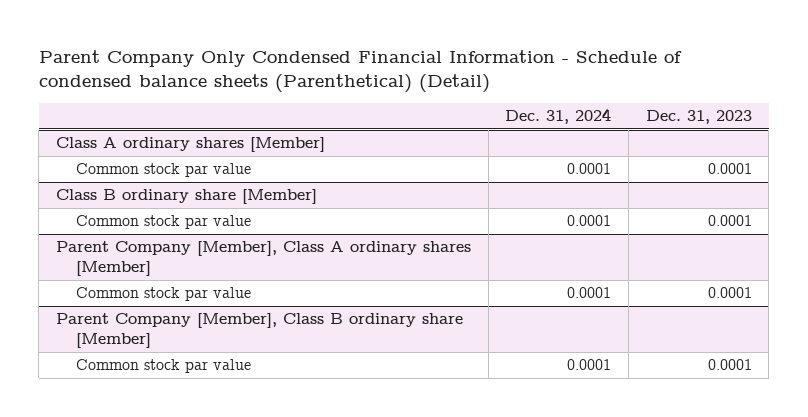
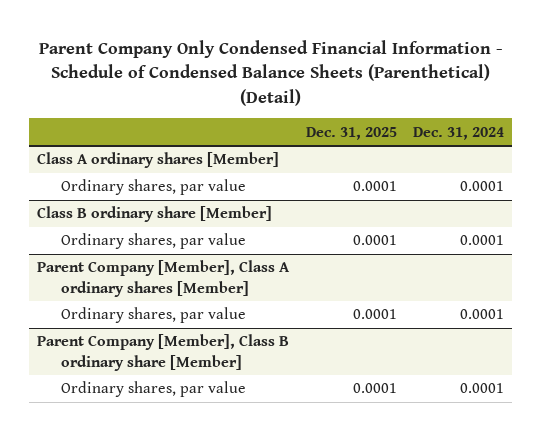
[38,50,682,94] Parent Company Only Condensed Financial Information - Schedule of condensed balance sheets (Parenthetical) (Detail) -> [38,39,503,106] Parent Company Only Condensed Financial Information - Schedule of Condensed Balance Sheets (Parenthetical) (Detail)
[645,110,752,125] Dec. 31, 2023 -> none
none -> [305,126,397,140] Dec. 31, 2025
[75,163,251,178] Common stock par value -> [60,179,246,196] Ordinary shares, par value
[75,215,251,230] Common stock par value -> [60,233,246,250] Ordinary shares, par value
[75,287,251,302] Common stock par value -> [60,307,246,324] Ordinary shares, par value
[75,359,251,374] Common stock par value -> [60,381,246,398] Ordinary shares, par value

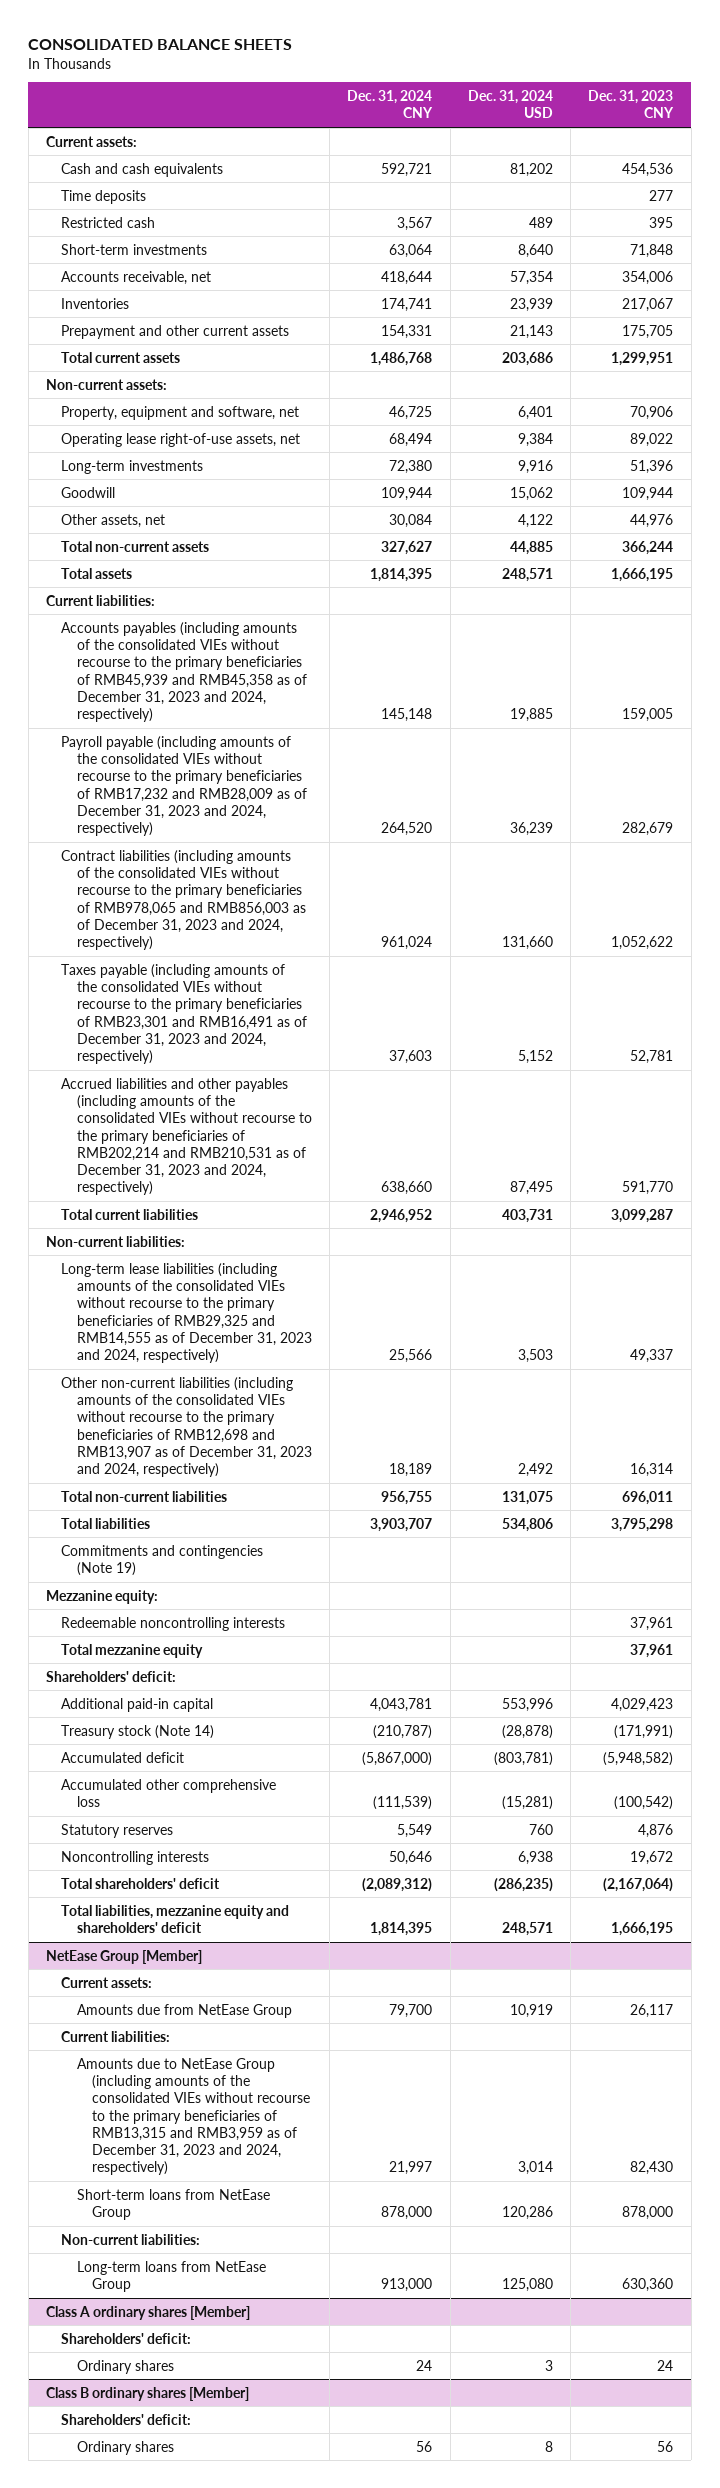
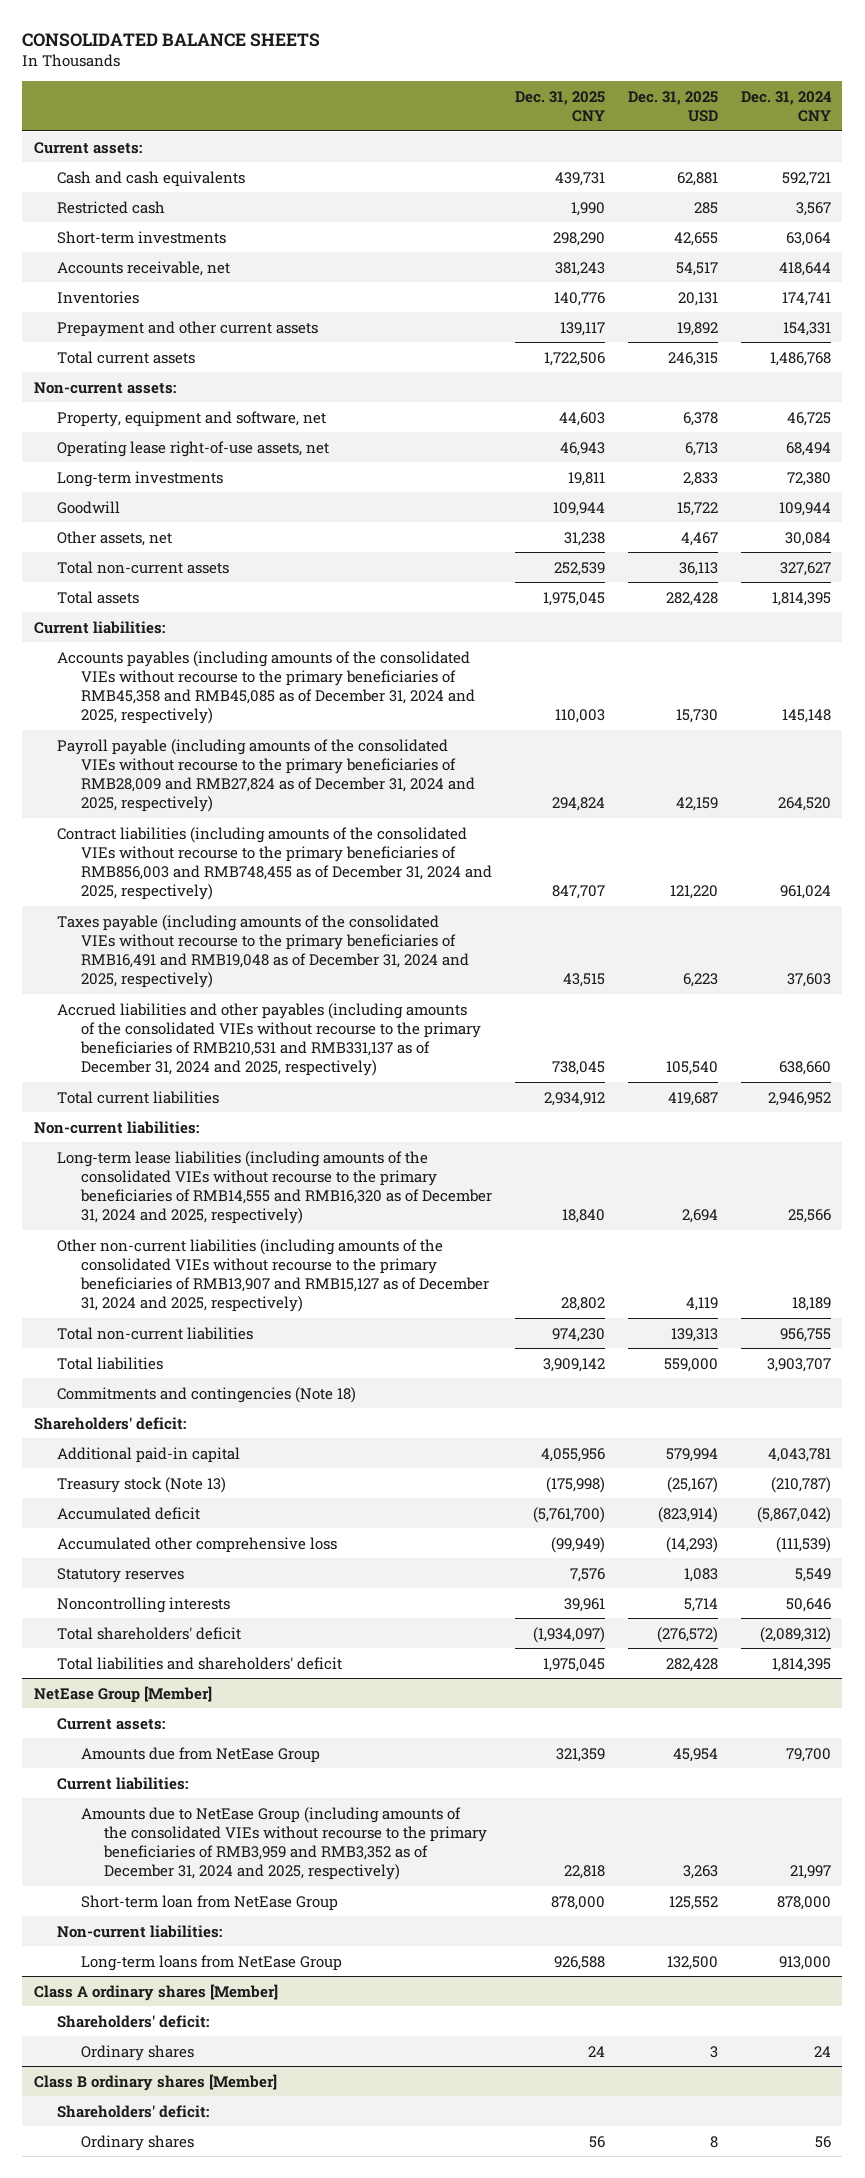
[467,90,553,119] Dec. 31, 2024 USD -> none
[588,90,675,119] Dec. 31, 2023 CNY -> none
none -> [514,91,605,123] Dec. 31, 2025 CNY
none -> [627,91,718,123] Dec. 31, 2025 USD
[61,189,147,204] Time deposits -> none
[61,621,307,723] Accounts payables (including amounts of the consolidated VIEs without recourse to the primary beneficiaries of RMB45,939 and RMB45,358 as of December 31, 2023 and 2024, respectively) -> [57,650,475,725] Accounts payables (including amounts of the consolidated VIEs without recourse to the primary beneficiaries of RMB45,358 and RMB45,085 as of December 31, 2024 and 2025, respectively)
[61,735,307,837] Payroll payable (including amounts of the consolidated VIEs without recourse to the primary beneficiaries of RMB17,232 and RMB28,009 as of December 31, 2023 and 2024, respectively) -> [57,738,475,813] Payroll payable (including amounts of the consolidated VIEs without recourse to the primary beneficiaries of RMB28,009 and RMB27,824 as of December 31, 2024 and 2025, respectively)
[61,849,306,951] Contract liabilities (including amounts of the consolidated VIEs without recourse to the primary beneficiaries of RMB978,065 and RMB856,003 as of December 31, 2023 and 2024, respectively) -> [57,826,492,901] Contract liabilities (including amounts of the consolidated VIEs without recourse to the primary beneficiaries of RMB856,003 and RMB748,455 as of December 31, 2024 and 2025, respectively)
[61,963,307,1065] Taxes payable (including amounts of the consolidated VIEs without recourse to the primary beneficiaries of RMB23,301 and RMB16,491 as of December 31, 2023 and 2024, respectively) -> [57,914,469,989] Taxes payable (including amounts of the consolidated VIEs without recourse to the primary beneficiaries of RMB16,491 and RMB19,048 as of December 31, 2024 and 2025, respectively)
[61,1077,312,1196] Accrued liabilities and other payables (including amounts of the consolidated VIEs without recourse to the primary beneficiaries of RMB202,214 and RMB210,531 as of December 31, 2023 and 2024, respectively) -> [57,1002,481,1077] Accrued liabilities and other payables (including amounts of the consolidated VIEs without recourse to the primary beneficiaries of RMB210,531 and RMB331,137 as of December 31, 2024 and 2025, respectively)
[61,1262,312,1364] Long-term lease liabilities (including amounts of the consolidated VIEs without recourse to the primary beneficiaries of RMB29,325 and RMB14,555 as of December 31, 2023 and 2024, respectively) -> [57,1150,492,1225] Long-term lease liabilities (including amounts of the consolidated VIEs without recourse to the primary beneficiaries of RMB14,555 and RMB16,320 as of December 31, 2024 and 2025, respectively)
[61,1376,312,1478] Other non-current liabilities (including amounts of the consolidated VIEs without recourse to the primary beneficiaries of RMB12,698 and RMB13,907 as of December 31, 2023 and 2024, respectively) -> [57,1238,489,1313] Other non-current liabilities (including amounts of the consolidated VIEs without recourse to the primary beneficiaries of RMB13,907 and RMB15,127 as of December 31, 2024 and 2025, respectively)
[46,1589,159,1604] Mezzanine equity: -> none
[61,1616,286,1631] Redeemable noncontrolling interests -> none
[61,1643,204,1658] Total mezzanine equity -> none
[61,1544,264,1576] Commitments and contingencies (Note 19) -> [57,1386,357,1403] Commitments and contingencies (Note 18)
[61,1724,215,1739] Treasury stock (Note 14) -> [57,1476,227,1493] Treasury stock (Note 13)
[362,1751,433,1766] (5,867,000) -> [756,1506,831,1523] (5,867,042)
[61,1904,290,1933] Total liabilities, mezzanine equity and shareholders' deficit -> [57,1656,343,1670] Total liabilities and shareholders' deficit
[76,2057,310,2176] Amounts due to NetEase Group (including amounts of the consolidated VIEs without recourse to the primary beneficiaries of RMB13,315 and RMB3,959 as of December 31, 2023 and 2024, respectively) -> [80,1806,488,1881] Amounts due to NetEase Group (including amounts of the consolidated VIEs without recourse to the primary beneficiaries of RMB3,959 and RMB3,352 as of December 31, 2024 and 2025, respectively)
[76,2188,270,2220] Short-term loans from NetEase Group -> [80,1894,338,1911] Short-term loan from NetEase Group

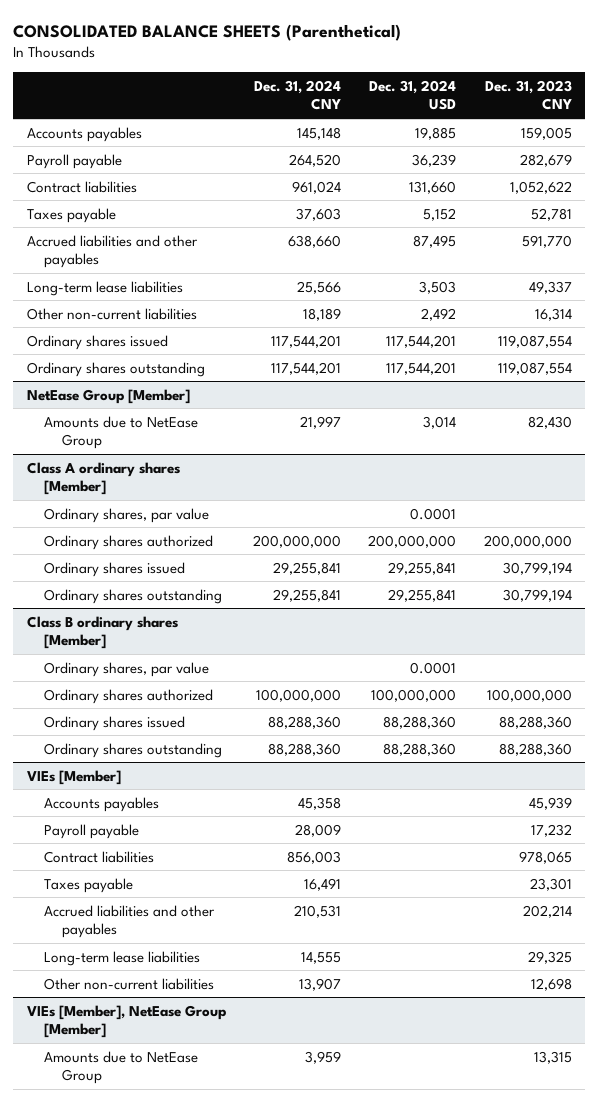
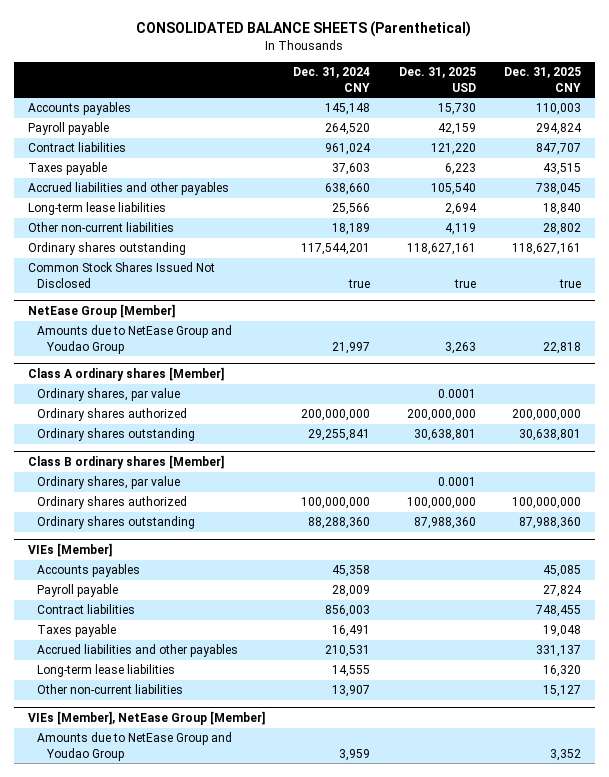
[369,79,457,111] Dec. 31, 2024 USD -> none
[484,79,572,111] Dec. 31, 2023 CNY -> none
none -> [398,66,476,92] Dec. 31, 2025 USD
none -> [503,66,581,92] Dec. 31, 2025 CNY
[26,334,168,350] Ordinary shares issued -> none
none -> [28,262,216,288] Common Stock Shares Issued Not Disclosed
[44,415,199,450] Amounts due to NetEase Group -> [37,325,233,354] Amounts due to NetEase Group and Youdao Group
[44,561,186,577] Ordinary shares issued -> none
[44,715,186,731] Ordinary shares issued -> none
[44,1050,199,1085] Amounts due to NetEase Group -> [37,732,233,761] Amounts due to NetEase Group and Youdao Group

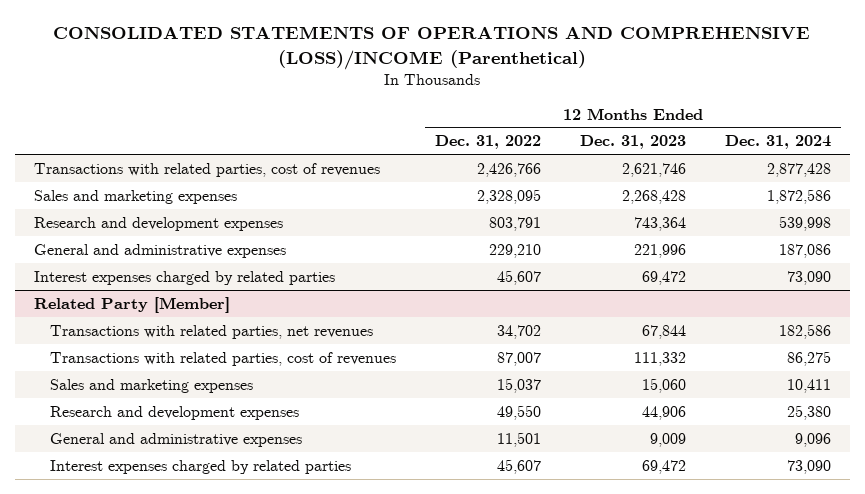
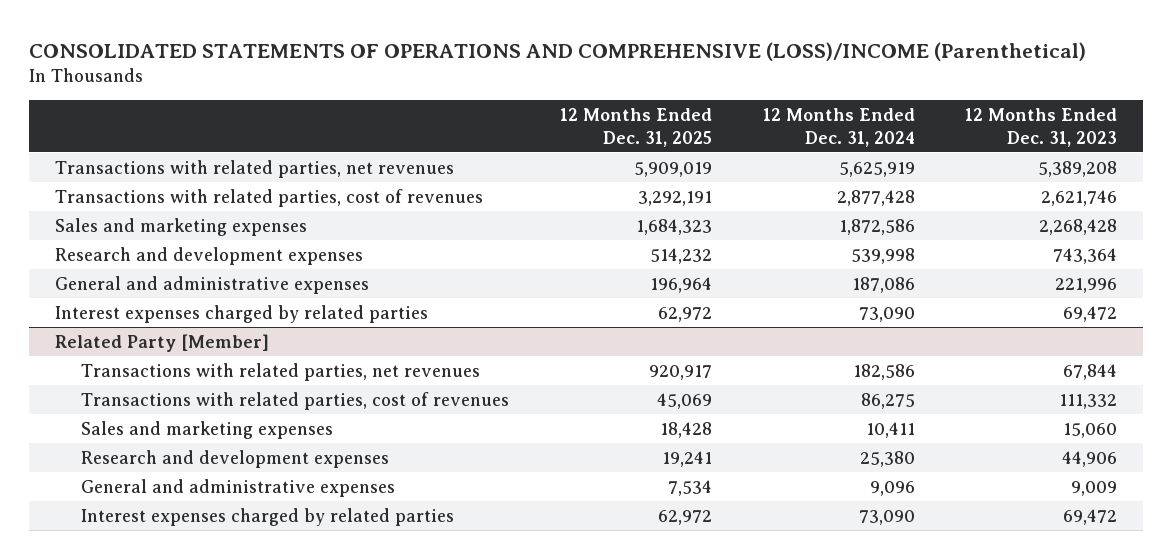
[434,135,541,150] Dec. 31, 2022 -> none
none -> [560,107,713,147] 12 Months Ended Dec. 31, 2025
none -> [54,159,454,178] Transactions with related parties, net revenues

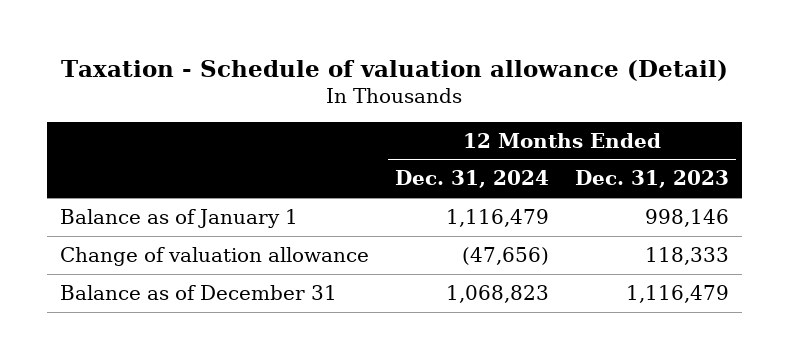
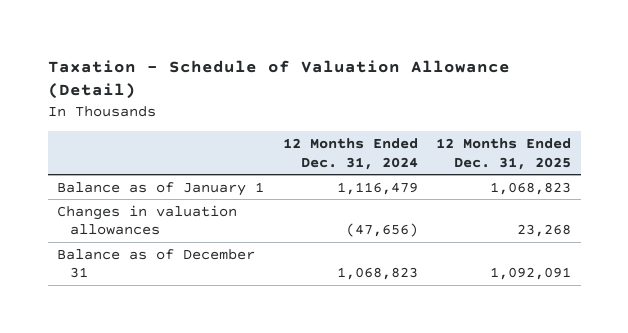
[61,59,729,81] Taxation - Schedule of valuation allowance (Detail) -> [47,59,510,100] Taxation - Schedule of Valuation Allowance (Detail)
[574,170,729,189] Dec. 31, 2023 -> none
none -> [436,138,572,170] 12 Months Ended Dec. 31, 2025
[59,246,369,266] Change of valuation allowance -> [57,204,238,236] Changes in valuation allowances

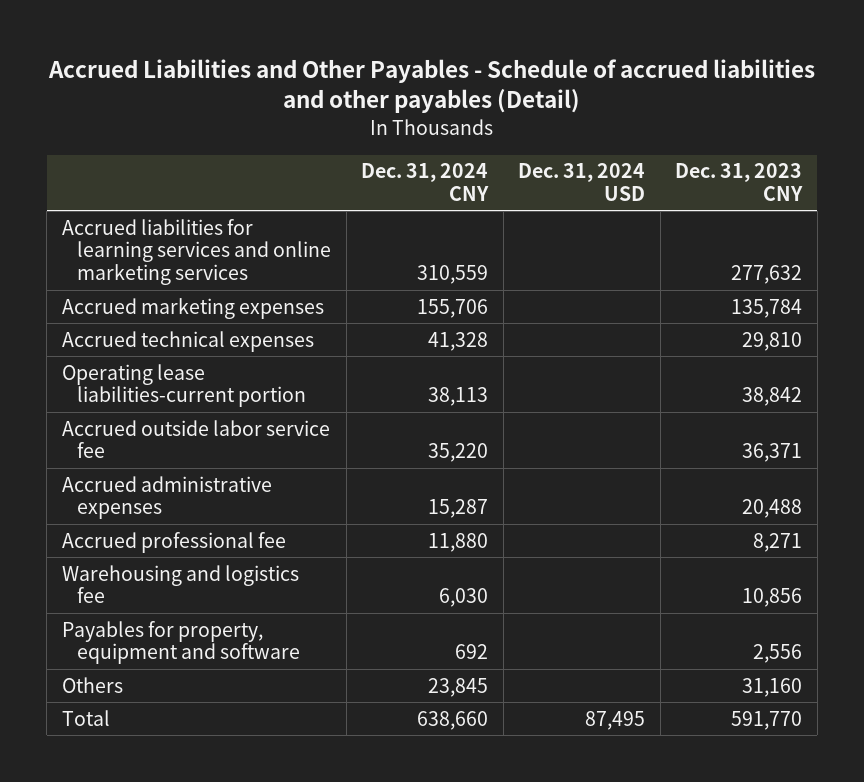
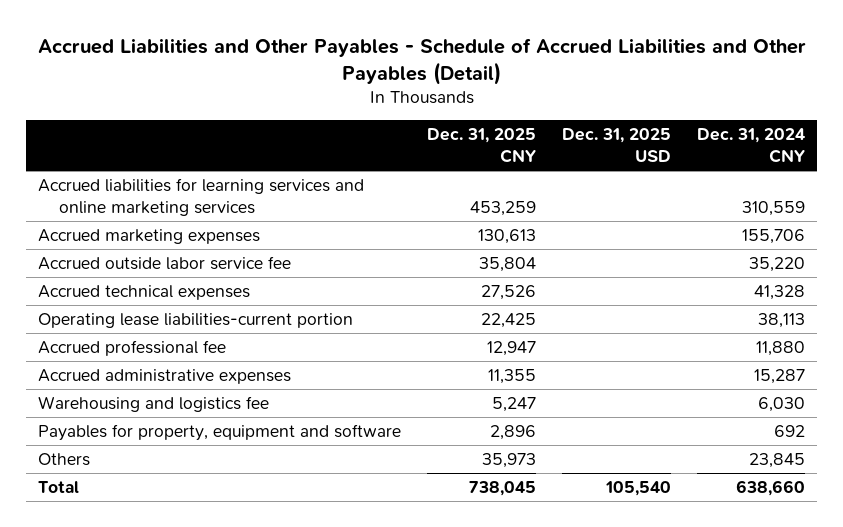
[48,58,816,114] Accrued Liabilities and Other Payables - Schedule of accrued liabilities and other payables (Detail) -> [37,37,806,85] Accrued Liabilities and Other Payables - Schedule of Accrued Liabilities and Other Payables (Detail)
[518,163,646,202] Dec. 31, 2024 USD -> none
[675,163,804,202] Dec. 31, 2023 CNY -> none
none -> [427,128,537,164] Dec. 31, 2025 CNY
none -> [561,128,671,163] Dec. 31, 2025 USD
[62,419,331,459] Accrued outside labor service fee -> [38,255,292,270] Accrued outside labor service fee
[62,475,273,520] Accrued administrative expenses -> [38,368,292,384] Accrued administrative expenses

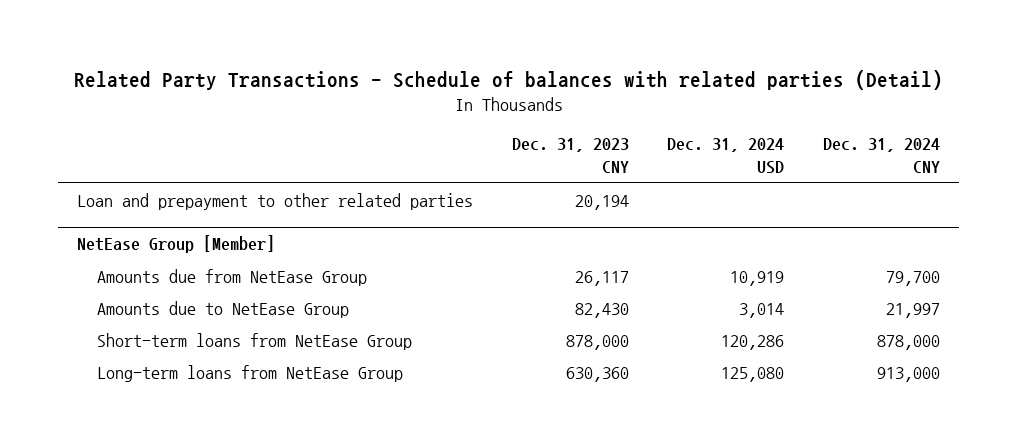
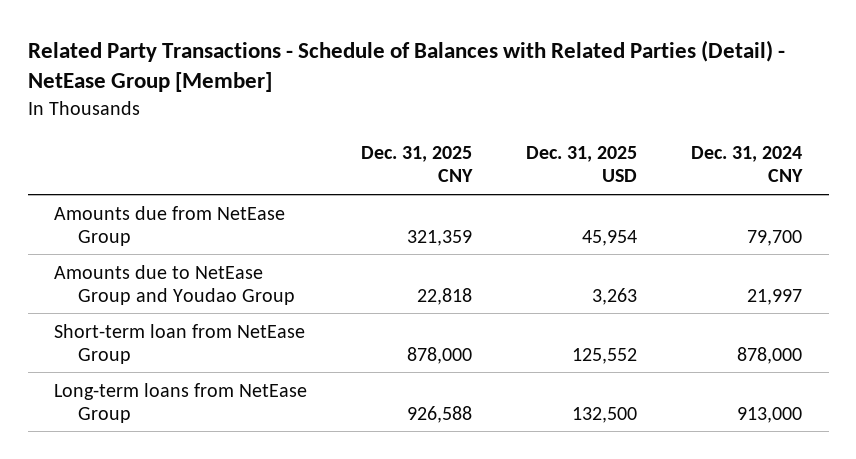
[73,69,943,90] Related Party Transactions - Schedule of balances with related parties (Detail) -> [27,40,785,93] Related Party Transactions - Schedule of Balances with Related Parties (Detail) - NetEase Group [Member]
[511,138,629,174] Dec. 31, 2023 CNY -> none
[667,138,785,175] Dec. 31, 2024 USD -> none
none -> [361,146,474,183] Dec. 31, 2025 CNY
none -> [525,146,637,183] Dec. 31, 2025 USD
[77,192,474,210] Loan and prepayment to other related parties -> none
[77,235,276,254] NetEase Group [Member] -> none
[97,300,350,318] Amounts due to NetEase Group -> [54,264,295,305] Amounts due to NetEase Group and Youdao Group
[97,332,413,350] Short-term loans from NetEase Group -> [54,323,306,364] Short-term loan from NetEase Group

